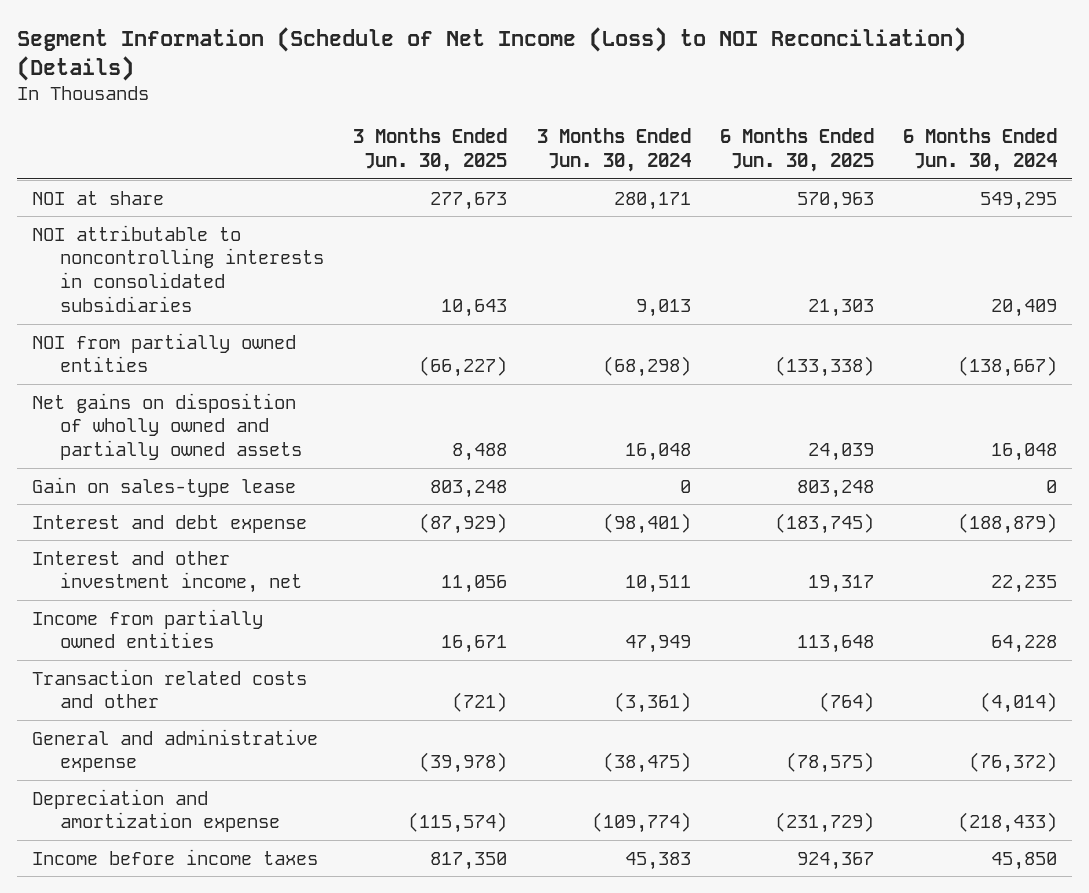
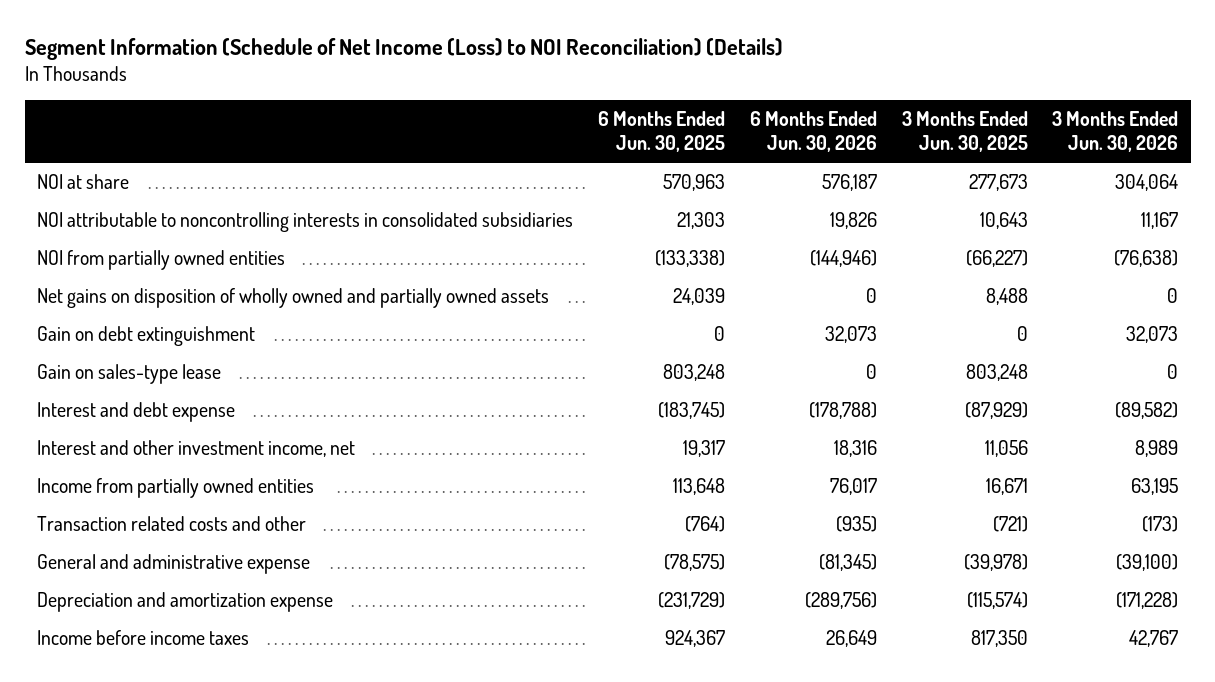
[536,128,691,173] 3 Months Ended Jun. 30, 2024 -> none
[903,128,1058,173] 6 Months Ended Jun. 30, 2024 -> none
none -> [749,111,877,153] 6 Months Ended Jun. 30, 2026
none -> [1052,111,1179,153] 3 Months Ended Jun. 30, 2026
none -> [36,326,255,347] Gain on debt extinguishment

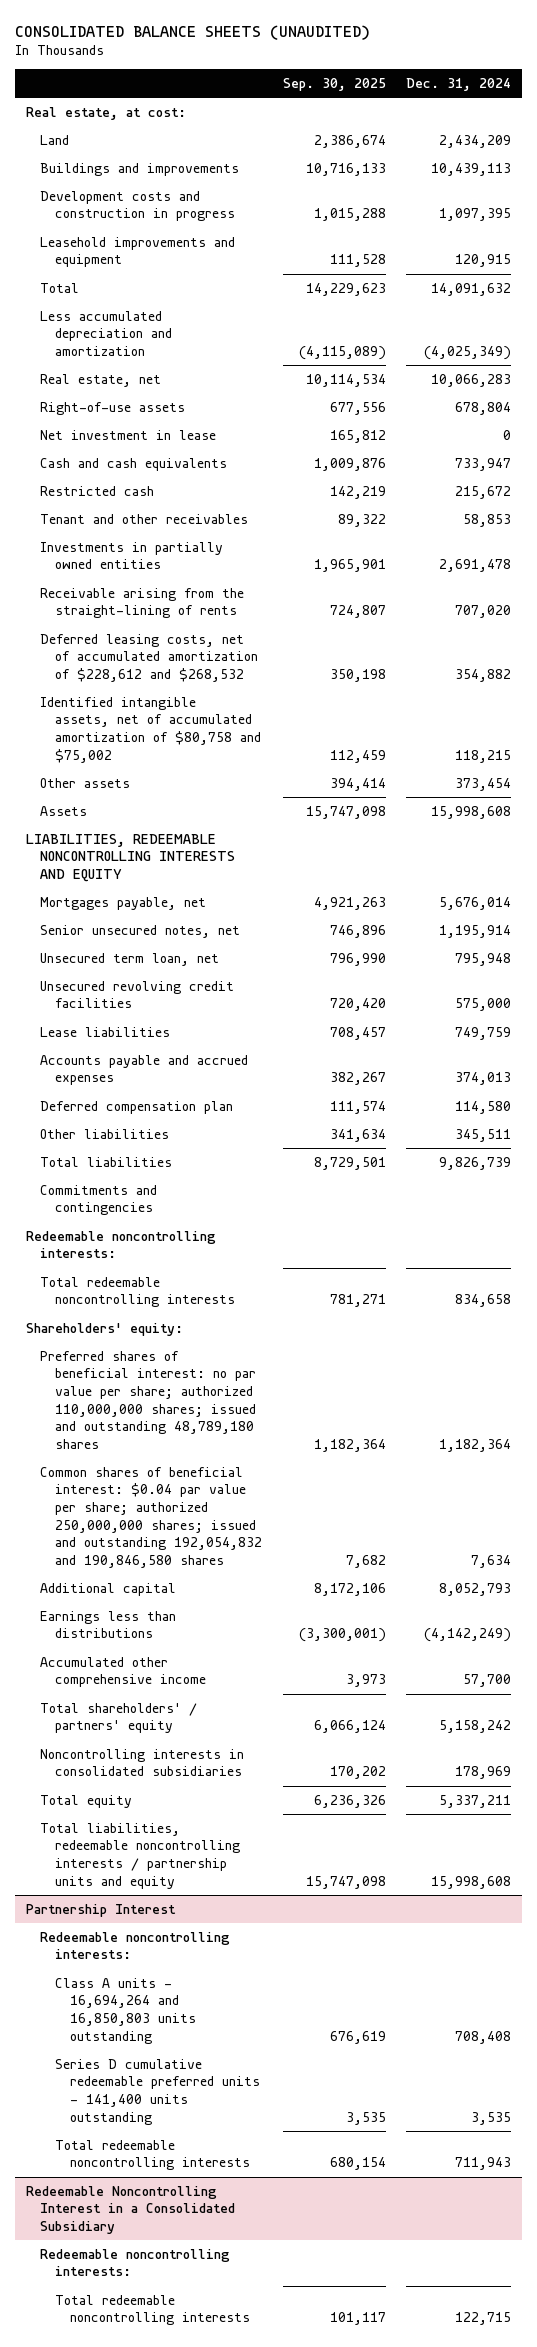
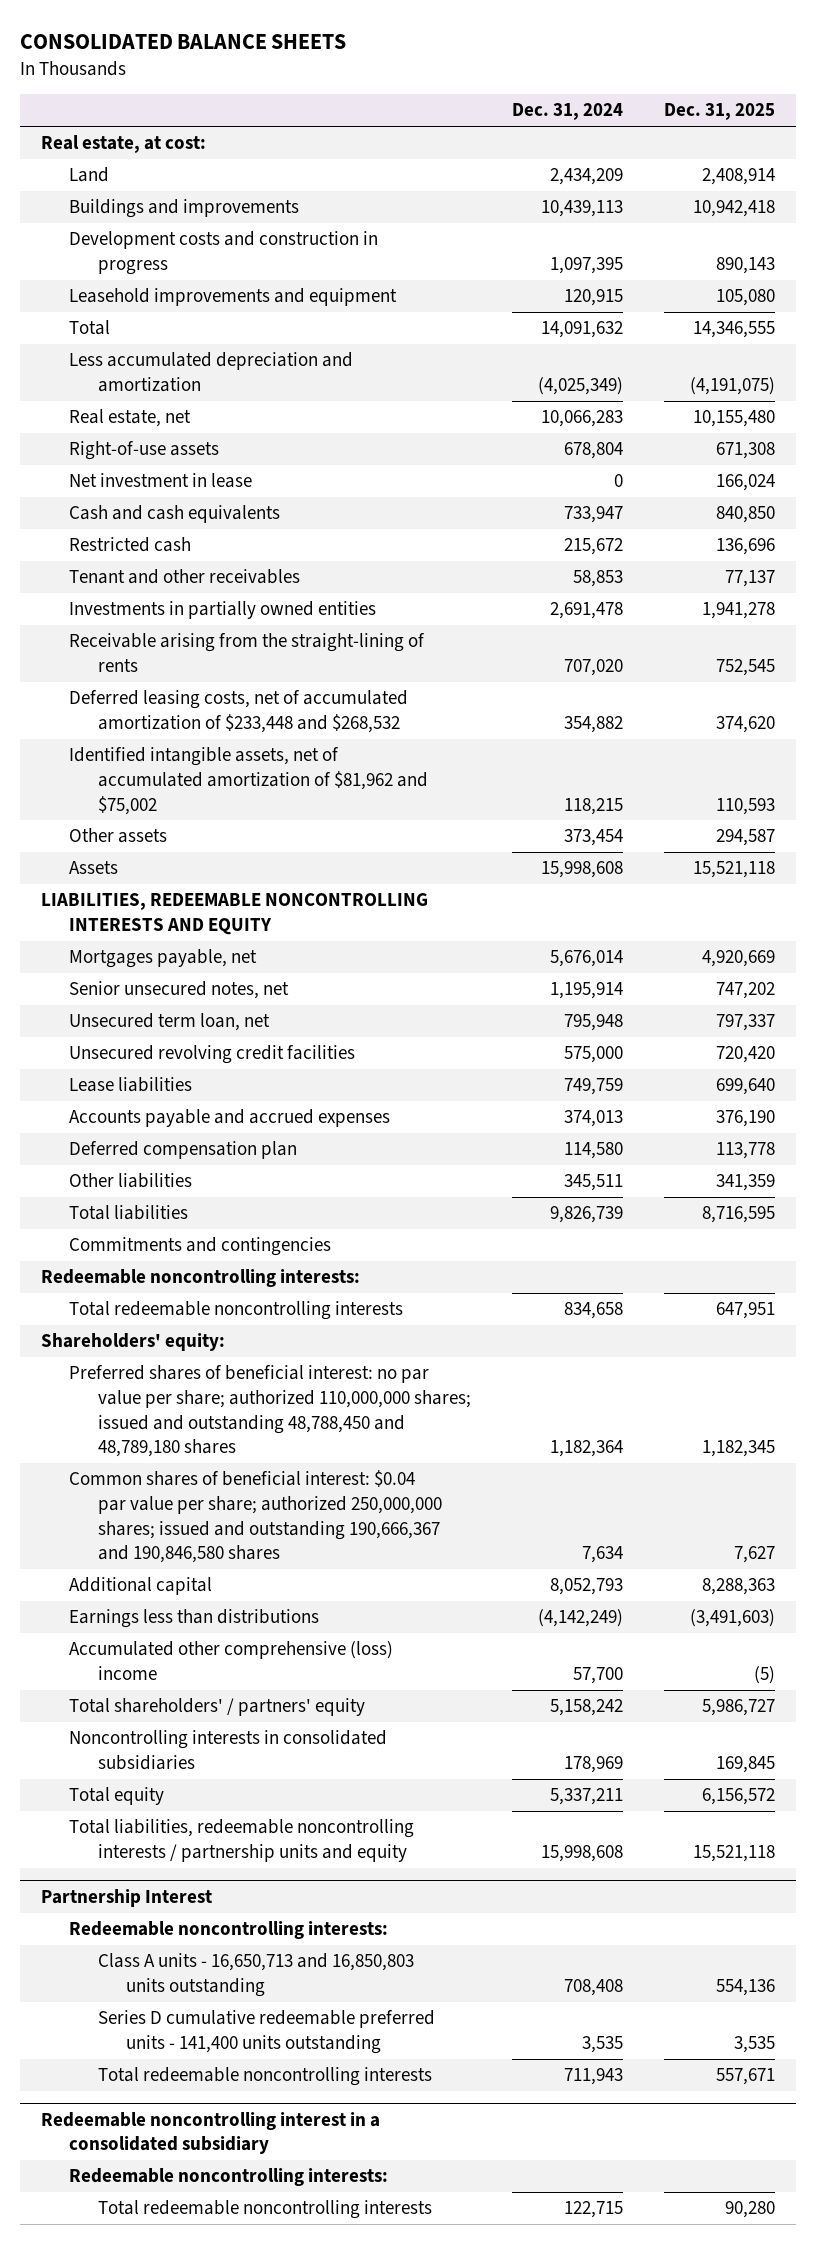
[15,24,371,40] CONSOLIDATED BALANCE SHEETS (UNAUDITED) -> [19,34,346,50] CONSOLIDATED BALANCE SHEETS
[282,78,386,92] Sep. 30, 2025 -> none
none -> [664,103,776,121] Dec. 31, 2025
[40,633,258,682] Deferred leasing costs, net of accumulated amortization of $228,612 and $268,532 -> [69,690,409,733] Deferred leasing costs, net of accumulated amortization of $233,448 and $268,532
[40,696,261,763] Identified intangible assets, net of accumulated amortization of $80,758 and $75,002 -> [69,747,428,815] Identified intangible assets, net of accumulated amortization of $81,962 and $75,002
[40,1350,256,1449] Preferred shares of beneficial interest: no par value per share; authorized 110,000,000 shares; issued and outstanding 48,789,180 shares -> [69,1365,471,1458] Preferred shares of beneficial interest: no par value per share; authorized 110,000,000 shares; issued and outstanding 48,788,450 and 48,789,180 shares
[40,1466,262,1568] Common shares of beneficial interest: $0.04 par value per share; authorized 250,000,000 shares; issued and outstanding 192,054,832 and 190,846,580 shares -> [69,1470,442,1564] Common shares of beneficial interest: $0.04 par value per share; authorized 250,000,000 shares; issued and outstanding 190,666,367 and 190,846,580 shares
[40,1656,206,1688] Accumulated other comprehensive income -> [69,1641,394,1680] Accumulated other comprehensive (loss) income
[54,1977,196,2044] Class A units - 16,694,264 and 16,850,803 units outstanding -> [97,1953,414,1997] Class A units - 16,650,713 and 16,850,803 units outstanding
[25,2185,236,2234] Redeemable Noncontrolling Interest in a Consolidated Subsidiary -> [40,2111,380,2155] Redeemable noncontrolling interest in a consolidated subsidiary

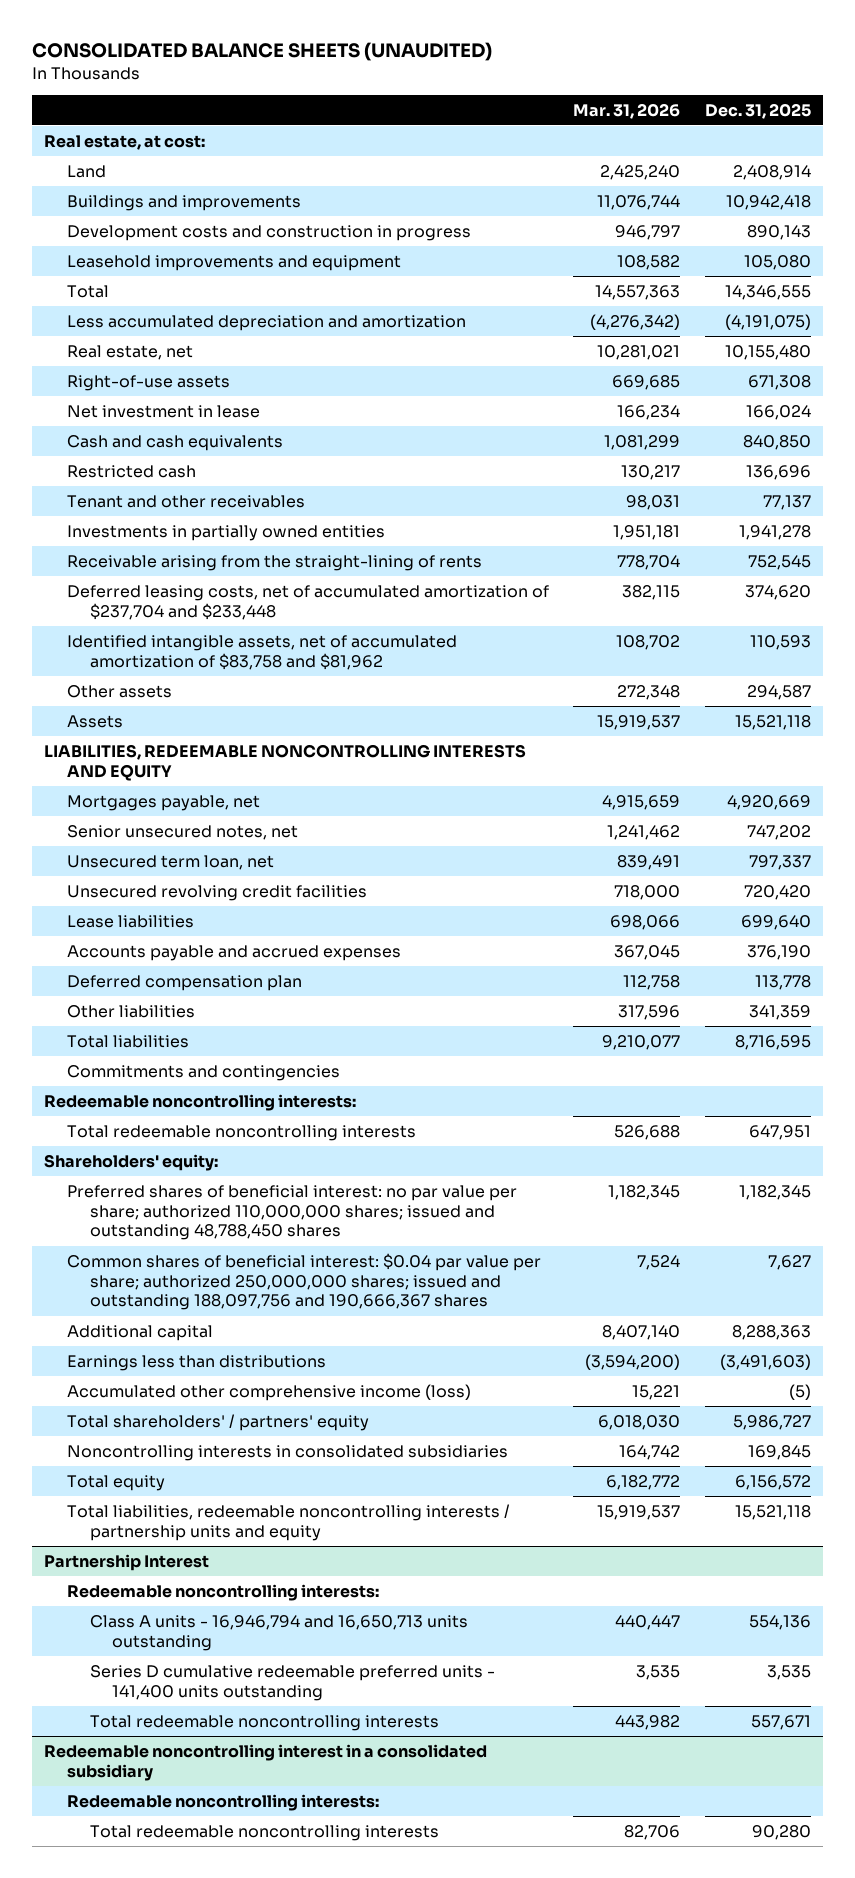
[19,34,346,50] CONSOLIDATED BALANCE SHEETS -> [32,42,493,62] CONSOLIDATED BALANCE SHEETS (UNAUDITED)
[511,103,623,121] Dec. 31, 2024 -> none
none -> [573,102,681,119] Mar. 31, 2026
[69,690,409,733] Deferred leasing costs, net of accumulated amortization of $233,448 and $268,532 -> [67,584,550,620] Deferred leasing costs, net of accumulated amortization of $237,704 and $233,448
[69,747,428,815] Identified intangible assets, net of accumulated amortization of $81,962 and $75,002 -> [67,634,458,670] Identified intangible assets, net of accumulated amortization of $83,758 and $81,962
[69,1365,471,1458] Preferred shares of beneficial interest: no par value per share; authorized 110,000,000 shares; issued and outstanding 48,788,450 and 48,789,180 shares -> [67,1184,518,1241] Preferred shares of beneficial interest: no par value per share; authorized 110,000,000 shares; issued and outstanding 48,788,450 shares
[69,1470,442,1564] Common shares of beneficial interest: $0.04 par value per share; authorized 250,000,000 shares; issued and outstanding 190,666,367 and 190,846,580 shares -> [67,1252,542,1311] Common shares of beneficial interest: $0.04 par value per share; authorized 250,000,000 shares; issued and outstanding 188,097,756 and 190,666,367 shares
[69,1641,394,1680] Accumulated other comprehensive (loss) income -> [67,1383,472,1401] Accumulated other comprehensive income (loss)
[97,1953,414,1997] Class A units - 16,650,713 and 16,850,803 units outstanding -> [89,1614,468,1651] Class A units - 16,946,794 and 16,650,713 units outstanding

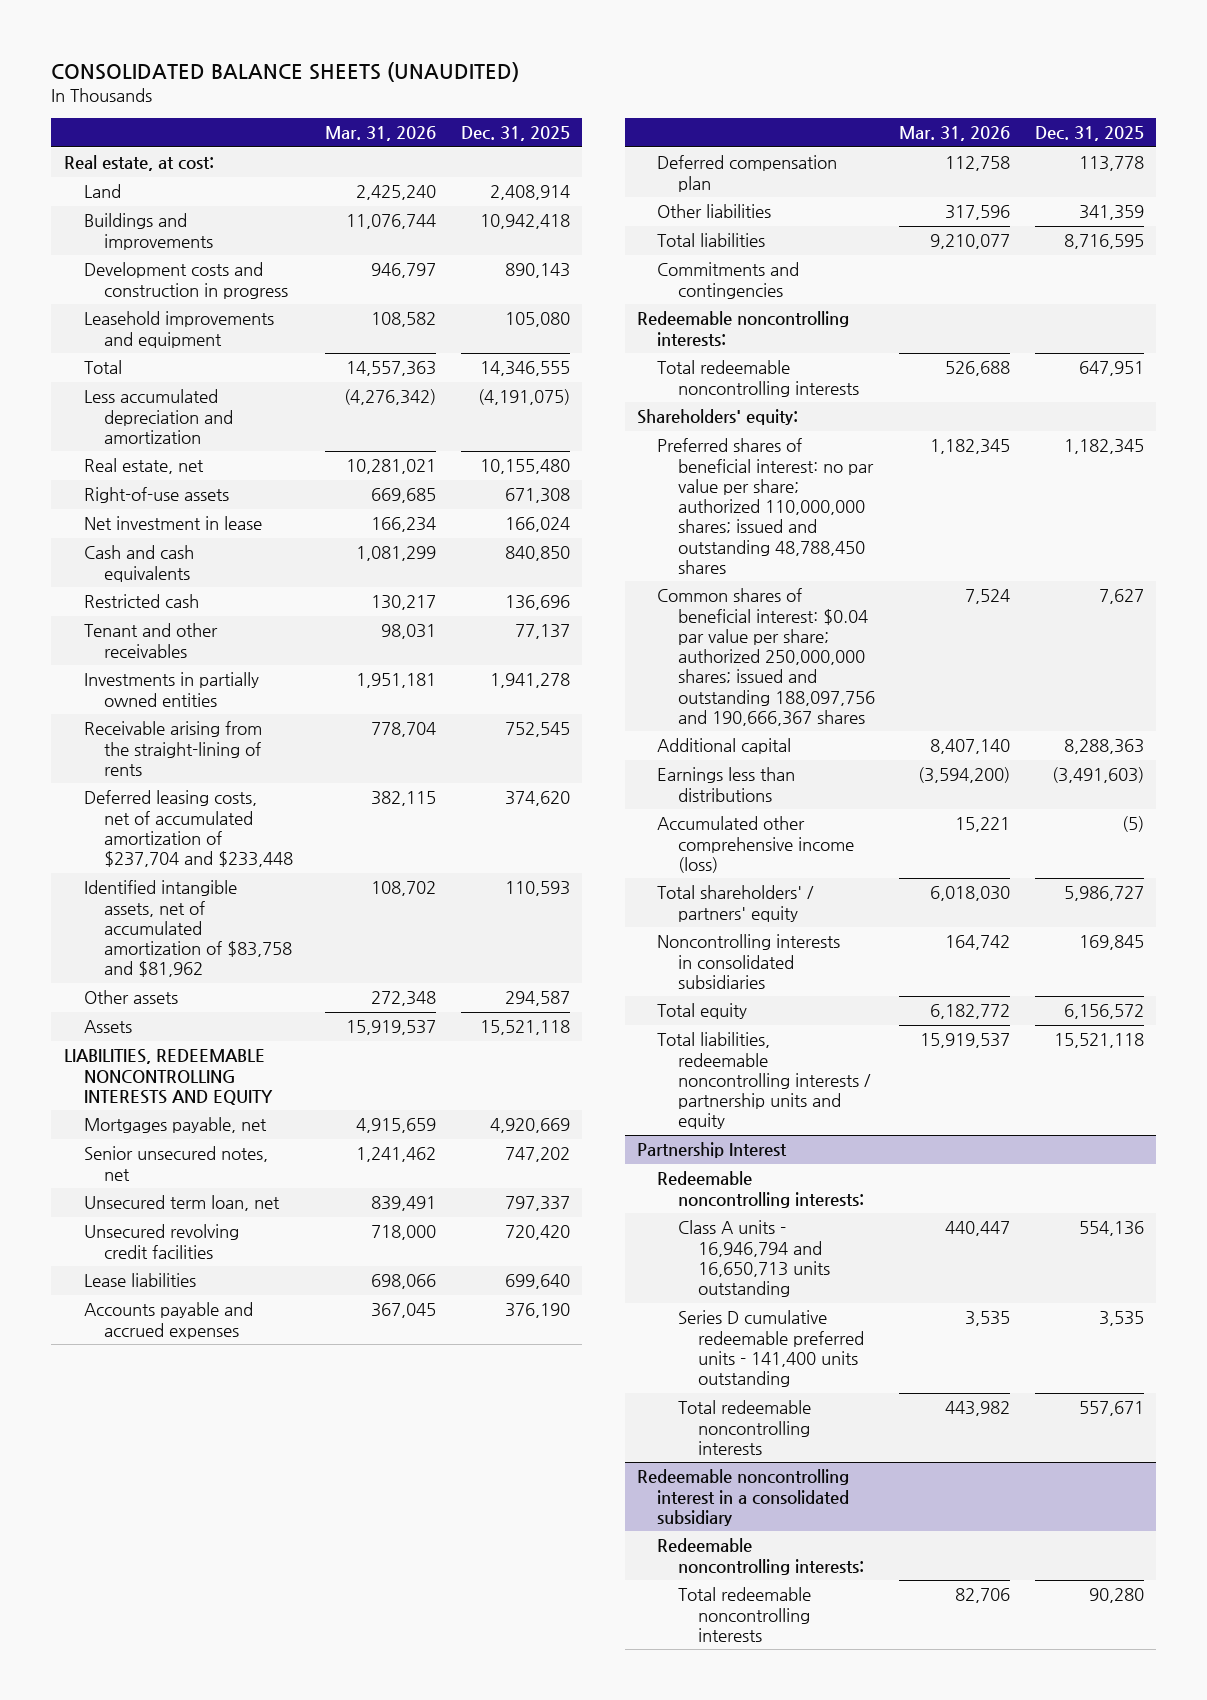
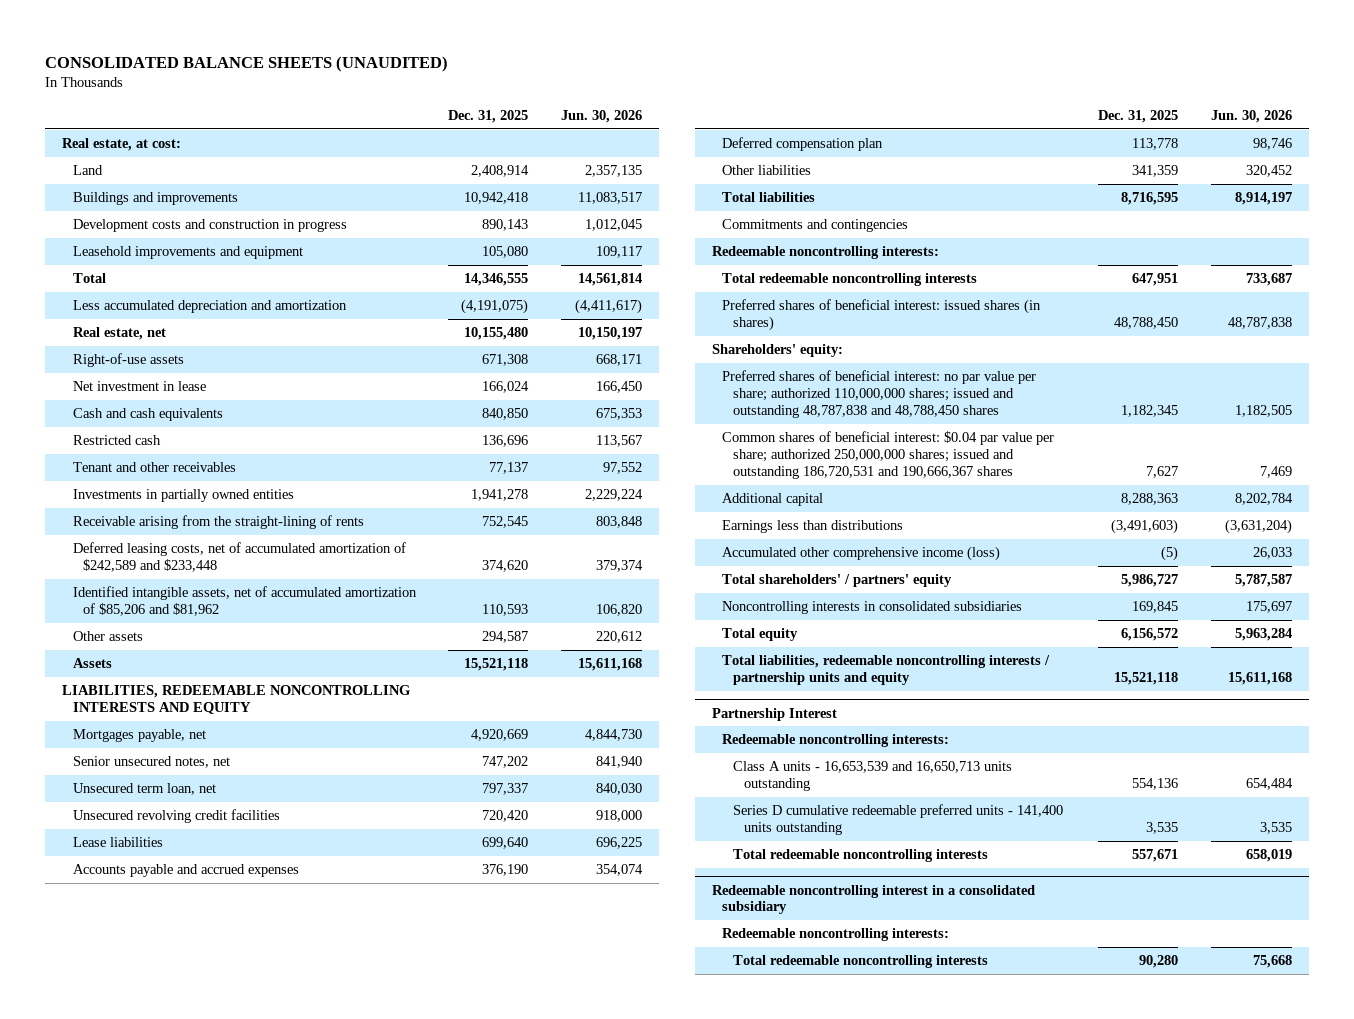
[325,126,437,142] Mar. 31, 2026 -> none
none -> [561,110,643,124] Jun. 30, 2026
[83,790,293,868] Deferred leasing costs, net of accumulated amortization of $237,704 and $233,448 -> [72,542,406,573] Deferred leasing costs, net of accumulated amortization of $242,589 and $233,448
[83,880,292,978] Identified intangible assets, net of accumulated amortization of $83,758 and $81,962 -> [72,586,417,617] Identified intangible assets, net of accumulated amortization of $85,206 and $81,962
none -> [722,299,1042,332] Preferred shares of beneficial interest: issued shares (in shares)
[657,438,874,574] Preferred shares of beneficial interest: no par value per share; authorized 110,000,000 shares; issued and outstanding 48,788,450 shares -> [722,370,1037,418] Preferred shares of beneficial interest: no par value per share; authorized 110,000,000 shares; issued and outstanding 48,787,838 and 48,788,450 shares
[657,588,875,726] Common shares of beneficial interest: $0.04 par value per share; authorized 250,000,000 shares; issued and outstanding 188,097,756 and 190,666,367 shares -> [722,431,1055,479] Common shares of beneficial interest: $0.04 par value per share; authorized 250,000,000 shares; issued and outstanding 186,720,531 and 190,666,367 shares
[677,1220,830,1298] Class A units - 16,946,794 and 16,650,713 units outstanding -> [733,761,1013,792] Class A units - 16,653,539 and 16,650,713 units outstanding

